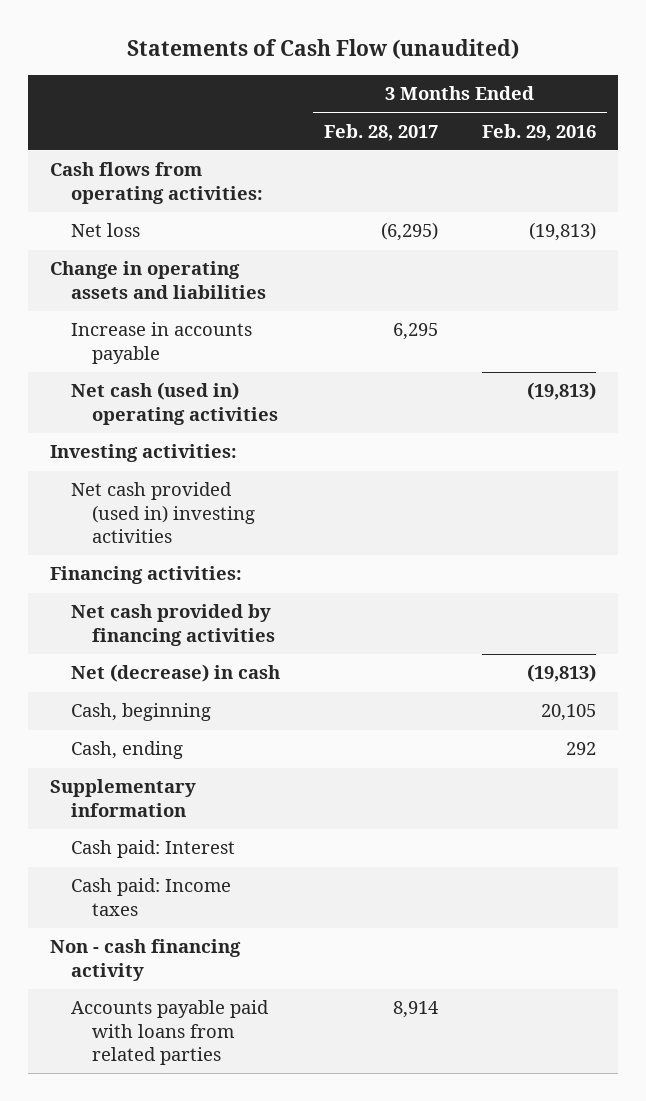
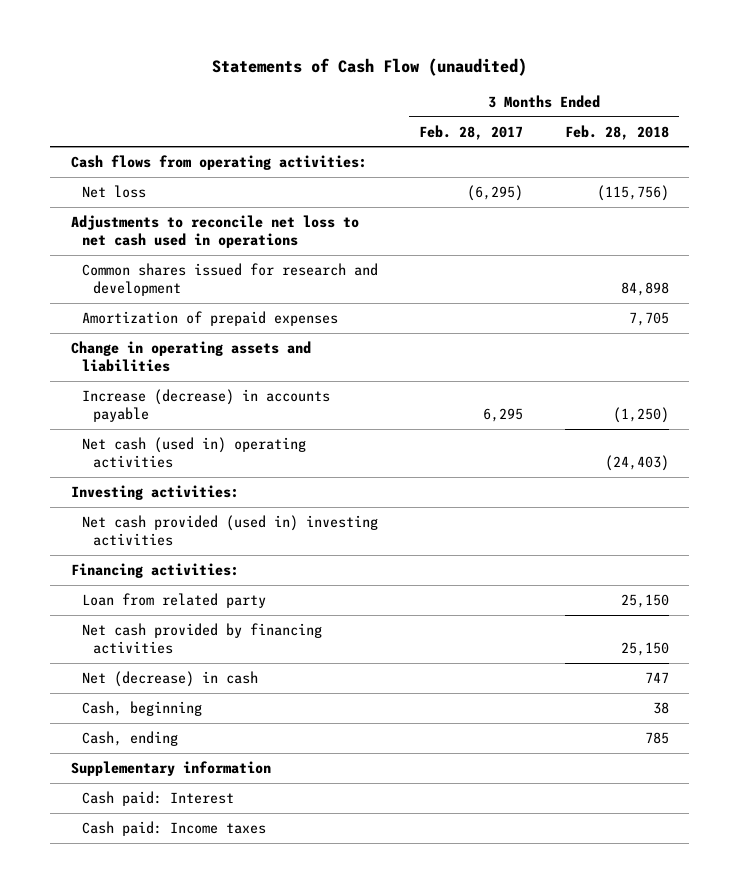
[481,123,596,141] Feb. 29, 2016 -> none
none -> [564,124,669,140] Feb. 28, 2018
none -> [70,214,359,249] Adjustments to reconcile net loss to net cash used in operations
none -> [81,262,378,297] Common shares issued for research and development
none -> [81,310,338,326] Amortization of prepaid expenses
[70,322,252,364] Increase in accounts payable -> [81,388,330,423] Increase (decrease) in accounts payable
none -> [81,592,266,608] Loan from related party
[49,939,241,981] Non - cash financing activity -> none
[70,1000,269,1065] Accounts payable paid with loans from related parties -> none

